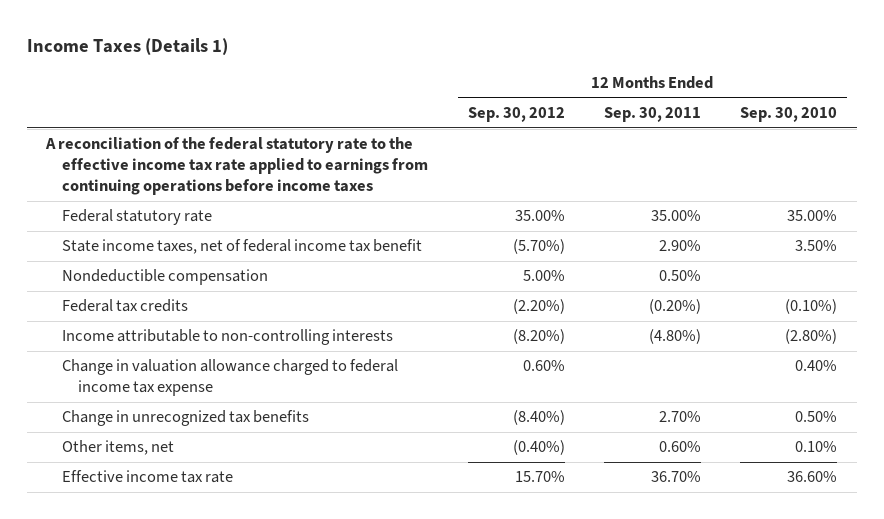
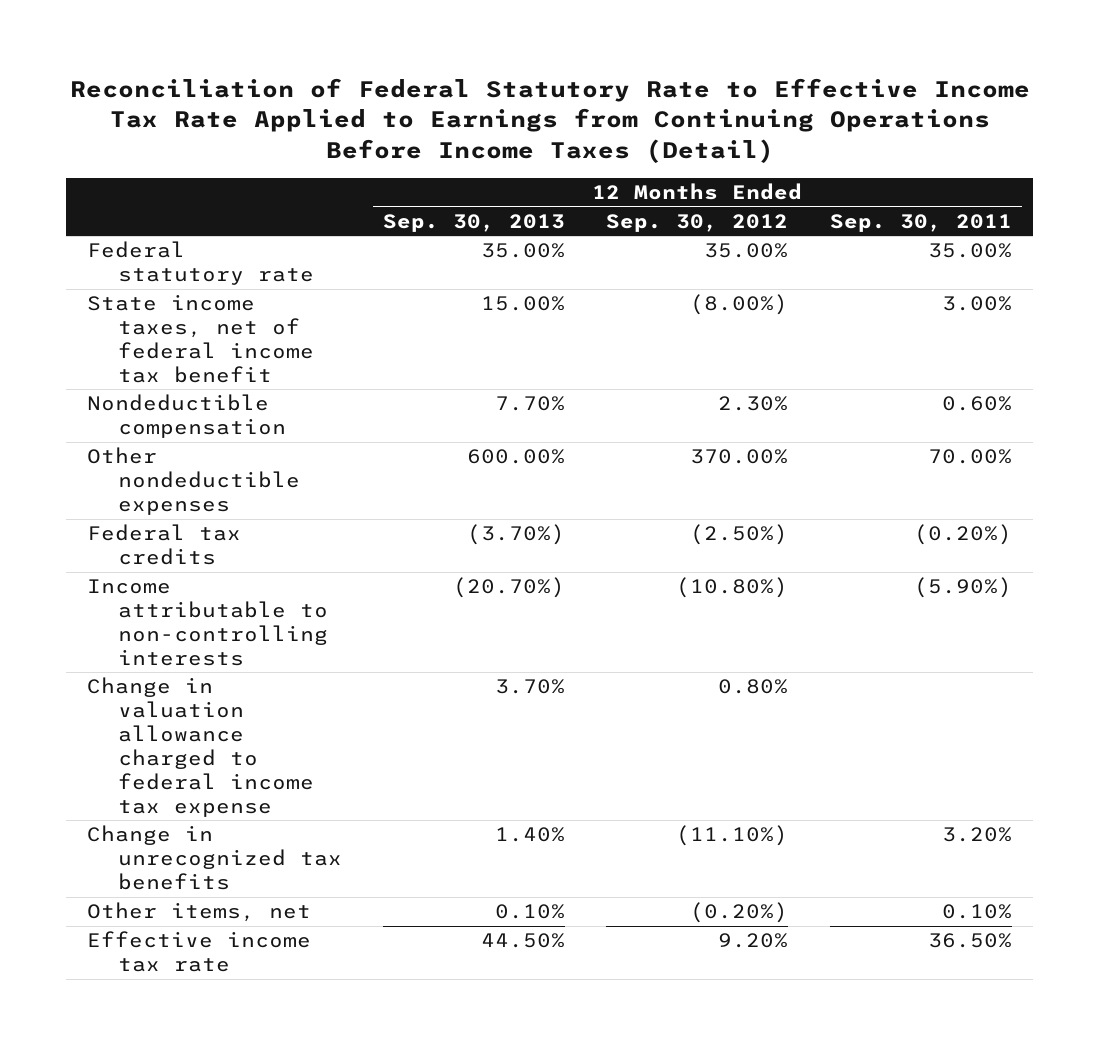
[26,37,228,55] Income Taxes (Details 1) -> [69,77,1030,163] Reconciliation of Federal Statutory Rate to Effective Income Tax Rate Applied to Earnings from Continuing Operations Before Income Taxes (Detail)
[740,107,838,123] Sep. 30, 2010 -> none
none -> [382,213,565,232] Sep. 30, 2013
[45,137,429,196] A reconciliation of the federal statutory rate to the effective income tax rate applied to earnings from continuing operations before income taxes -> none
[512,239,565,255] (5.70%) -> [690,294,789,316] (8.00%)
[658,240,701,252] 2.90% -> [941,296,1012,312] 3.00%
[522,270,565,282] 5.00% -> [718,396,789,412] 2.30%
[658,270,701,282] 0.50% -> [941,396,1012,412] 0.60%
none -> [87,447,300,516] Other nondeductible expenses
[512,299,565,315] (2.20%) -> [690,524,789,546] (2.50%)
[512,329,565,345] (8.20%) -> [676,577,789,599] (10.80%)
[648,329,701,345] (4.80%) -> [913,577,1012,599] (5.90%)
[522,360,565,372] 0.60% -> [718,679,789,695] 0.80%
[512,410,565,426] (8.40%) -> [676,825,789,847] (11.10%)
[658,411,701,423] 2.70% -> [941,827,1012,843] 3.20%
[512,440,565,456] (0.40%) -> [690,902,789,924] (0.20%)
[658,441,701,453] 0.60% -> [941,904,1012,920] 0.10%
[514,471,565,483] 15.70% -> [718,933,789,949] 9.20%
[650,471,701,483] 36.70% -> [927,933,1012,949] 36.50%

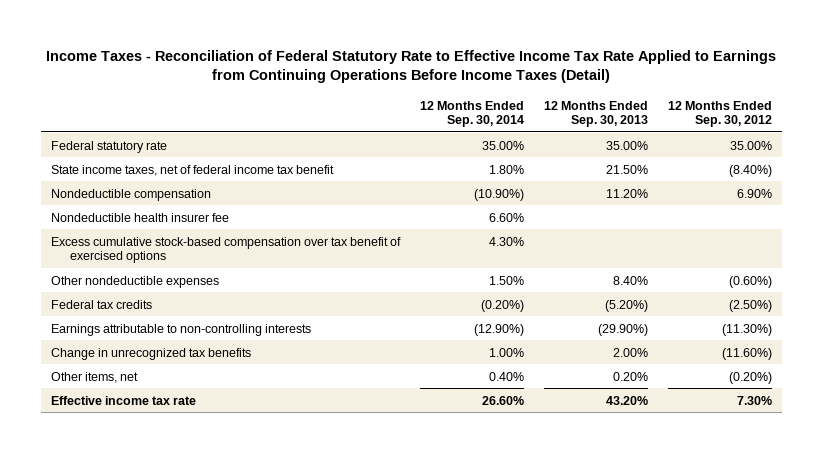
[69,77,1030,163] Reconciliation of Federal Statutory Rate to Effective Income Tax Rate Applied to Earnings from Continuing Operations Before Income Taxes (Detail) -> [46,49,777,84] Income Taxes - Reconciliation of Federal Statutory Rate to Effective Income Tax Rate Applied to Earnings from Continuing Operations Before Income Taxes (Detail)
[829,213,1012,232] Sep. 30, 2011 -> none
none -> [419,100,524,128] 12 Months Ended Sep. 30, 2014
[87,677,314,817] Change in valuation allowance charged to federal income tax expense -> none
[480,296,565,312] 15.00% -> [605,164,648,174] 21.50%
[690,294,789,316] (8.00%) -> [728,164,772,177] (8.40%)
[494,396,565,412] 7.70% -> [605,188,648,198] 11.20%
[718,396,789,412] 2.30% -> [736,188,772,198] 6.90%
none -> [51,212,230,222] Nondeductible health insurer fee
none -> [51,236,402,264] Excess cumulative stock-based compensation over tax benefit of exercised options
[466,449,565,465] 600.00% -> [612,275,648,285] 8.40%
[690,449,789,465] 370.00% -> [728,275,772,288] (0.60%)
[466,524,565,546] (3.70%) -> [604,299,648,312] (5.20%)
[87,579,328,666] Income attributable to non-controlling interests -> [51,323,312,336] Earnings attributable to non-controlling interests
[452,577,565,599] (20.70%) -> [597,323,648,336] (29.90%)
[676,577,789,599] (10.80%) -> [721,323,772,336] (11.30%)
[494,827,565,843] 1.40% -> [612,347,648,357] 2.00%
[676,825,789,847] (11.10%) -> [721,347,772,360] (11.60%)
[494,904,565,920] 0.10% -> [612,371,648,381] 0.20%
[480,933,565,949] 44.50% -> [605,395,648,405] 43.20%
[718,933,789,949] 9.20% -> [736,395,772,405] 7.30%

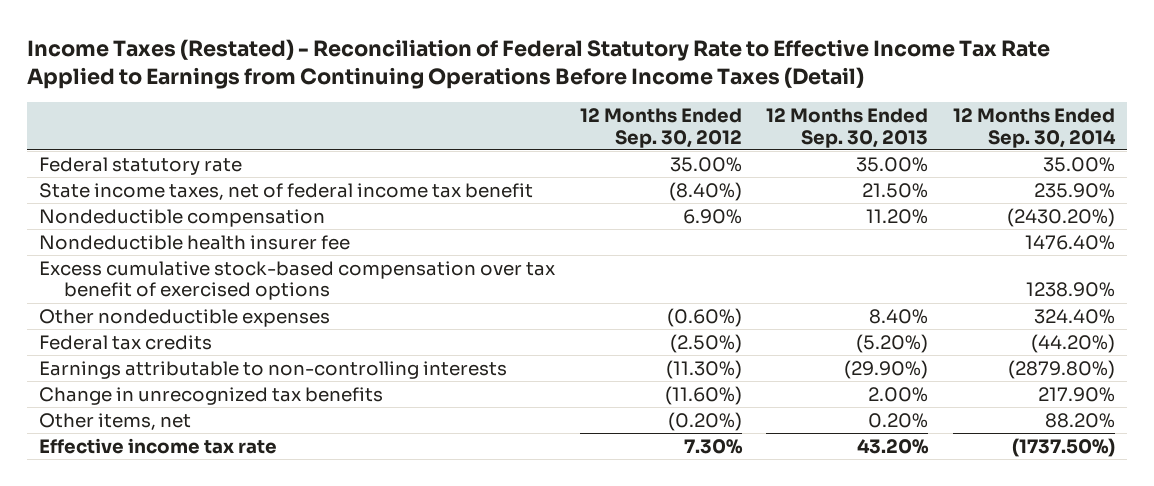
[46,49,777,84] Income Taxes - Reconciliation of Federal Statutory Rate to Effective Income Tax Rate Applied to Earnings from Continuing Operations Before Income Taxes (Detail) -> [27,38,1051,89] Income Taxes (Restated) - Reconciliation of Federal Statutory Rate to Effective Income Tax Rate Applied to Earnings from Continuing Operations Before Income Taxes (Detail)
[488,164,524,174] 1.80% -> [1033,182,1115,198] 235.90%
[473,188,524,201] (10.90%) -> [1006,207,1115,227] (2430.20%)
[488,212,524,222] 6.60% -> [1024,234,1115,250] 1476.40%
[488,236,524,246] 4.30% -> [1025,282,1115,298] 1238.90%
[488,275,524,285] 1.50% -> [1033,308,1115,324] 324.40%
[480,299,524,312] (0.20%) -> [1030,333,1115,353] (44.20%)
[473,323,524,336] (12.90%) -> [1007,359,1115,379] (2879.80%)
[488,347,524,357] 1.00% -> [1037,386,1115,402] 217.90%
[488,371,524,381] 0.40% -> [1044,412,1115,428] 88.20%
[481,395,524,405] 26.60% -> [1011,437,1115,457] (1737.50%)

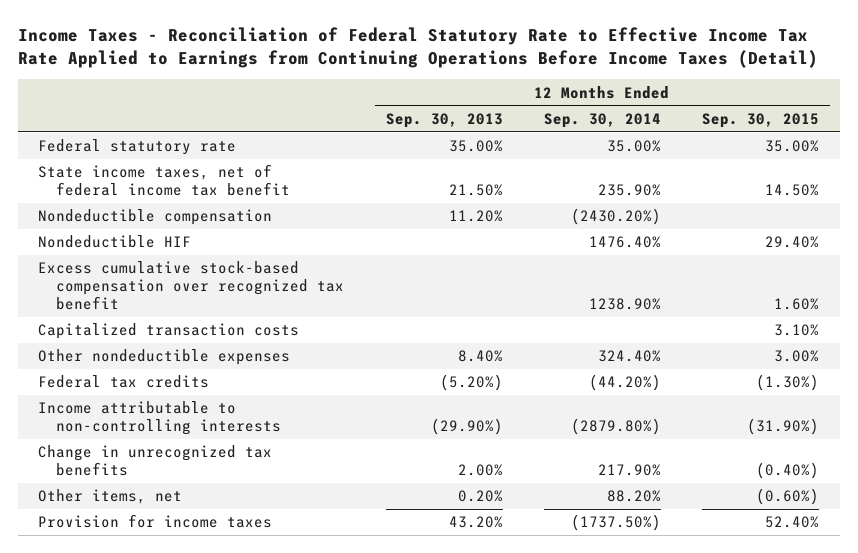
[27,38,1051,89] Income Taxes (Restated) - Reconciliation of Federal Statutory Rate to Effective Income Tax Rate Applied to Earnings from Continuing Operations Before Income Taxes (Detail) -> [17,26,818,69] Income Taxes - Reconciliation of Federal Statutory Rate to Effective Income Tax Rate Applied to Earnings from Continuing Operations Before Income Taxes (Detail)
[579,107,742,148] 12 Months Ended Sep. 30, 2012 -> none
none -> [702,112,820,128] Sep. 30, 2015
[39,234,351,250] Nondeductible health insurer fee -> [38,235,192,249] Nondeductible HIF
[39,260,556,301] Excess cumulative stock-based compensation over tax benefit of exercised options -> [38,261,345,311] Excess cumulative stock-based compensation over recognized tax benefit
none -> [38,323,300,340] Capitalized transaction costs
[39,360,508,379] Earnings attributable to non-controlling interests -> [38,401,282,436] Income attributable to non-controlling interests
[39,437,278,454] Effective income tax rate -> [38,514,273,529] Provision for income taxes

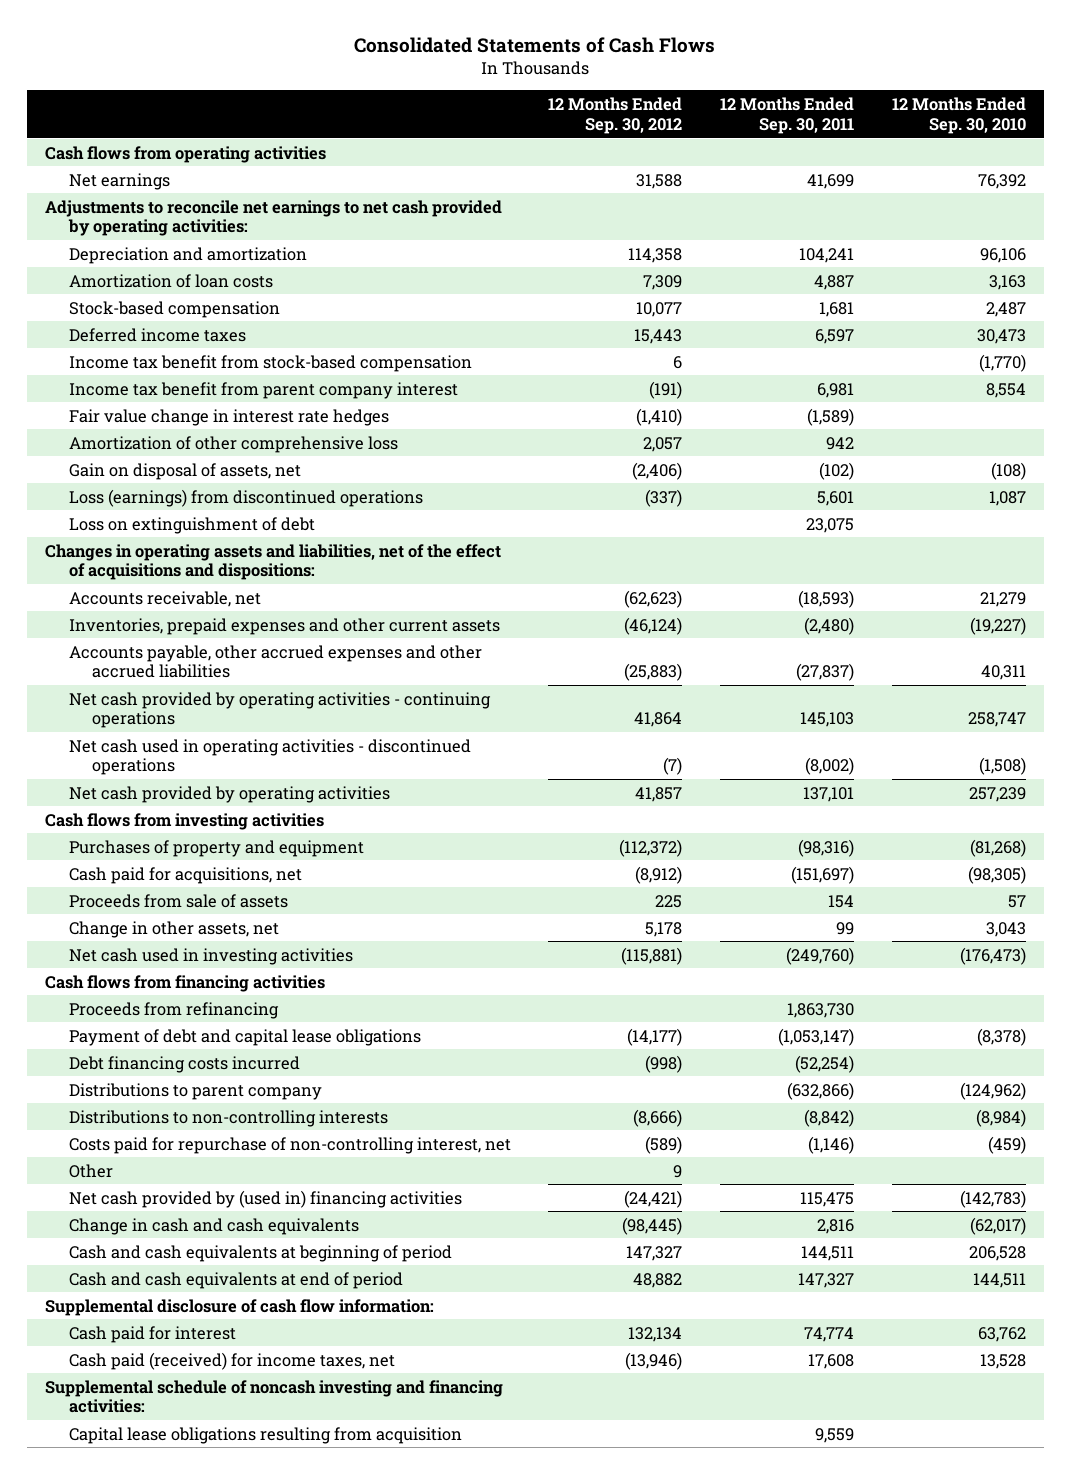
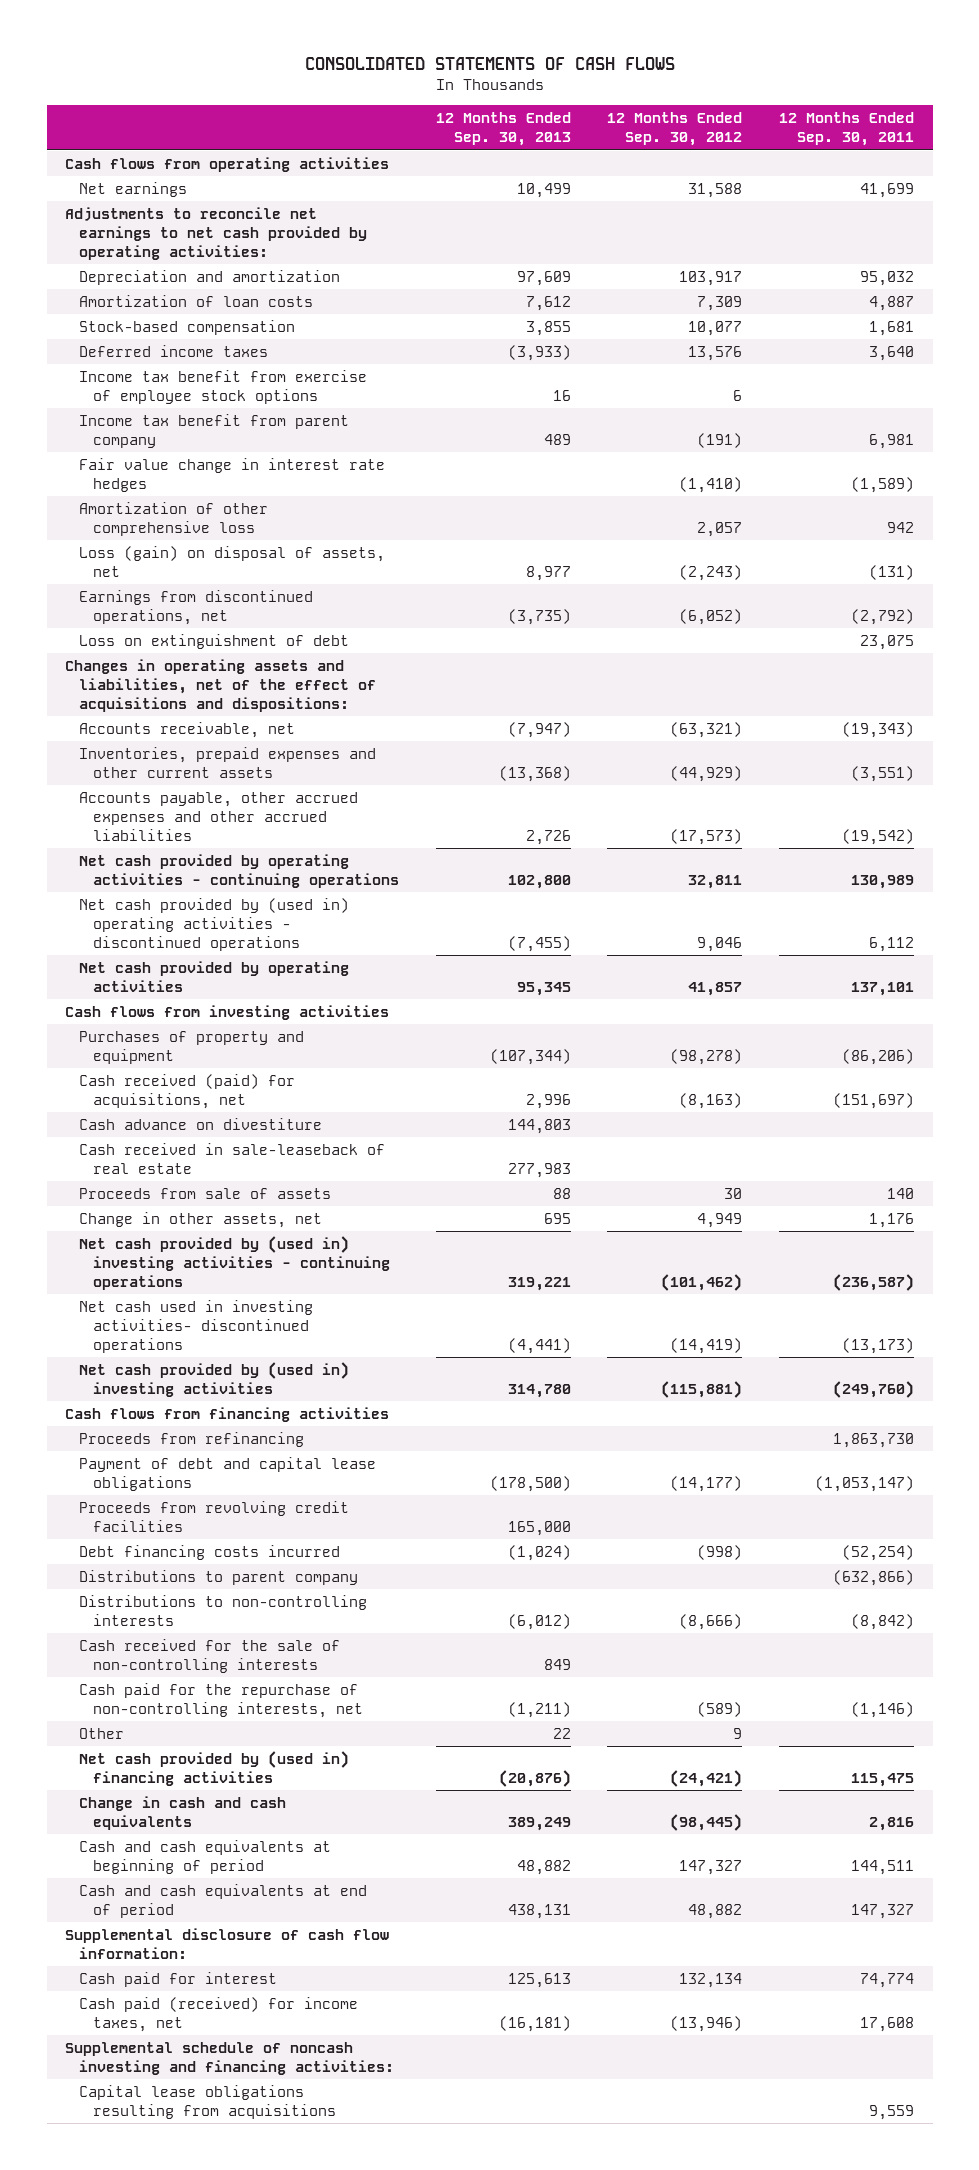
[354,36,716,53] Consolidated Statements of Cash Flows -> [304,57,675,71] CONSOLIDATED STATEMENTS OF CASH FLOWS
[891,96,1026,134] 12 Months Ended Sep. 30, 2010 -> none
none -> [435,112,571,147] 12 Months Ended Sep. 30, 2013
[628,247,683,263] 114,358 -> [679,270,743,286] 103,917
[798,247,854,263] 104,241 -> [860,270,915,286] 95,032
[68,354,472,372] Income tax benefit from stock-based compensation -> none
[634,328,683,344] 15,443 -> [688,345,743,361] 13,576
[814,328,854,344] 6,597 -> [869,345,915,361] 3,640
none -> [78,369,367,404] Income tax benefit from exercise of employee stock options
[68,381,458,399] Income tax benefit from parent company interest -> [78,413,349,448] Income tax benefit from parent company
[68,462,301,480] Gain on disposal of assets, net -> [78,545,385,577] Loss (gain) on disposal of assets, net
[632,461,683,480] (2,406) -> [679,564,743,581] (2,243)
[818,461,854,480] (102) -> [869,564,915,580] (131)
[68,488,423,507] Loss (earnings) from discontinued operations -> [78,589,313,625] Earnings from discontinued operations, net
[645,488,683,507] (337) -> [679,608,743,625] (6,052)
[816,490,854,506] 5,601 -> [851,608,915,625] (2,792)
[624,589,683,608] (62,623) -> [670,721,743,738] (63,321)
[797,589,854,608] (18,593) -> [842,721,915,738] (19,343)
[624,616,683,635] (46,124) -> [670,765,743,782] (44,929)
[803,616,854,635] (2,480) -> [851,765,915,782] (3,551)
[624,663,683,682] (25,883) -> [670,829,743,846] (17,573)
[795,663,854,682] (27,837) -> [842,829,915,846] (19,542)
[634,712,683,728] 41,864 -> [688,874,743,889] 32,811
[799,712,854,728] 145,103 -> [851,874,915,889] 130,989
[68,738,471,776] Net cash used in operating activities - discontinued operations -> [78,897,349,952] Net cash provided by (used in) operating activities - discontinued operations
[663,757,683,776] (7) -> [697,937,743,953] 9,046
[804,757,854,776] (8,002) -> [869,937,915,953] 6,112
[619,838,683,857] (112,372) -> [670,1048,743,1065] (98,278)
[797,838,854,857] (98,316) -> [842,1048,915,1065] (86,206)
[68,866,302,884] Cash paid for acquisitions, net -> [78,1073,295,1109] Cash received (paid) for acquisitions, net
[635,865,683,884] (8,912) -> [679,1092,743,1109] (8,163)
none -> [78,1117,322,1130] Cash advance on divestiture
none -> [78,1142,385,1174] Cash received in sale-leaseback of real estate
[655,894,683,908] 225 -> [724,1187,743,1199] 30
[827,894,854,908] 154 -> [887,1187,915,1199] 140
[645,921,683,937] 5,178 -> [697,1212,743,1228] 4,949
[835,921,854,935] 99 -> [869,1212,915,1228] 1,176
none -> [78,1235,390,1291] Net cash provided by (used in) investing activities - continuing operations
none -> [78,1299,313,1354] Net cash used in investing activities- discontinued operations
[68,947,353,965] Net cash used in investing activities -> [78,1361,349,1397] Net cash provided by (used in) investing activities
none -> [78,1500,349,1532] Proceeds from revolving credit facilities
none -> [78,1638,340,1673] Cash received for the sale of non-controlling interests
[68,1136,511,1154] Costs paid for repurchase of non-controlling interest, net -> [78,1682,363,1718] Cash paid for the repurchase of non-controlling interests, net
[68,1426,462,1444] Capital lease obligations resulting from acquisition -> [78,2084,336,2119] Capital lease obligations resulting from acquisitions

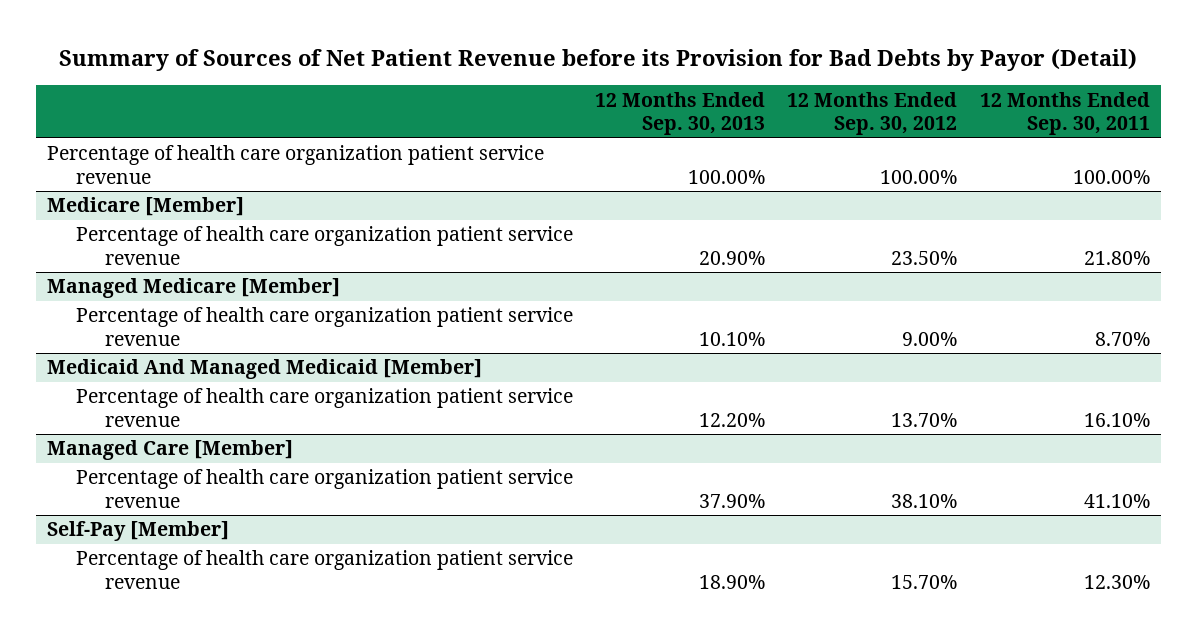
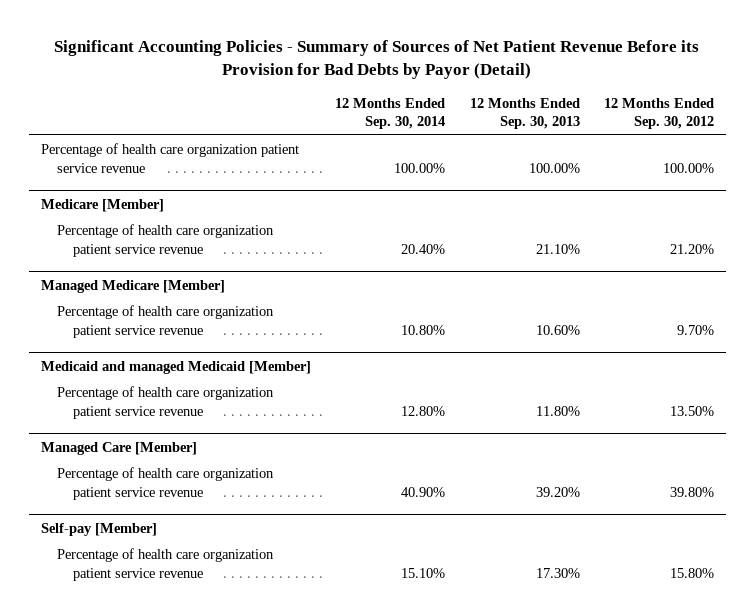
[59,49,1138,72] Summary of Sources of Net Patient Revenue before its Provision for Bad Debts by Payor (Detail) -> [54,39,700,79] Significant Accounting Policies - Summary of Sources of Net Patient Revenue Before its Provision for Bad Debts by Payor (Detail)
[979,91,1150,136] 12 Months Ended Sep. 30, 2011 -> none
none -> [335,97,446,129] 12 Months Ended Sep. 30, 2014
[699,250,766,265] 20.90% -> [535,243,580,254] 21.10%
[891,250,958,265] 23.50% -> [669,243,714,254] 21.20%
[699,331,766,346] 10.10% -> [535,324,580,335] 10.60%
[902,331,958,346] 9.00% -> [676,324,714,335] 9.70%
[47,359,483,380] Medicaid And Managed Medicaid [Member] -> [41,360,312,374] Medicaid and managed Medicaid [Member]
[699,412,766,427] 12.20% -> [535,405,580,416] 11.80%
[891,412,958,427] 13.70% -> [669,405,714,416] 13.50%
[699,493,766,508] 37.90% -> [535,486,580,497] 39.20%
[891,493,958,508] 38.10% -> [669,486,714,497] 39.80%
[47,521,230,542] Self-Pay [Member] -> [41,522,158,536] Self-pay [Member]
[699,574,766,589] 18.90% -> [535,567,580,578] 17.30%
[891,574,958,589] 15.70% -> [669,567,714,578] 15.80%

